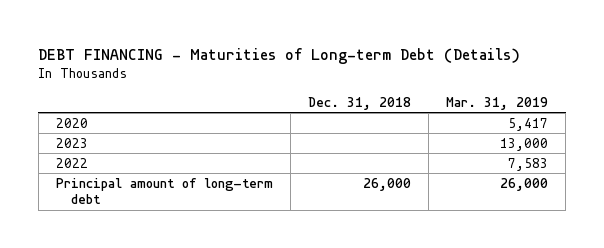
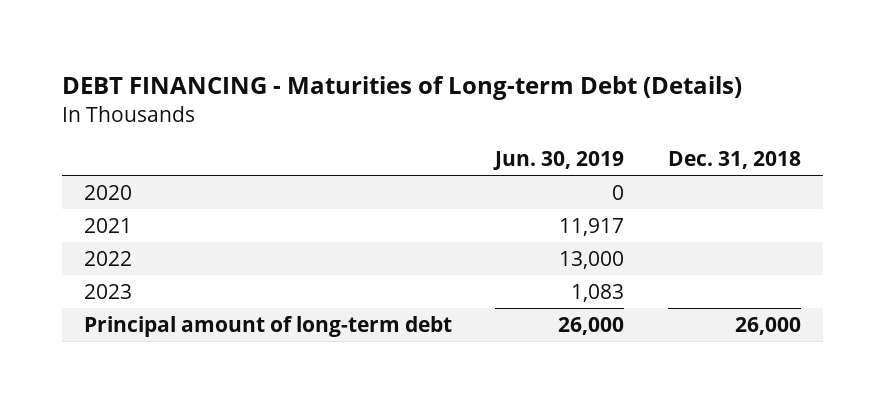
[446,96,549,110] Mar. 31, 2019 -> none
none -> [493,151,625,171] Jun. 30, 2019
none -> [84,217,133,233] 2021
[55,137,88,148] 2023 -> [84,283,133,299] 2023

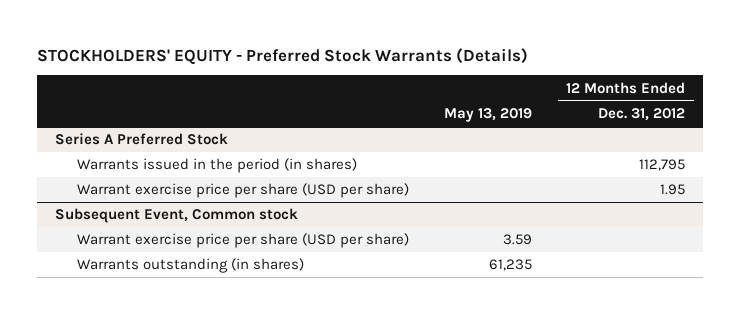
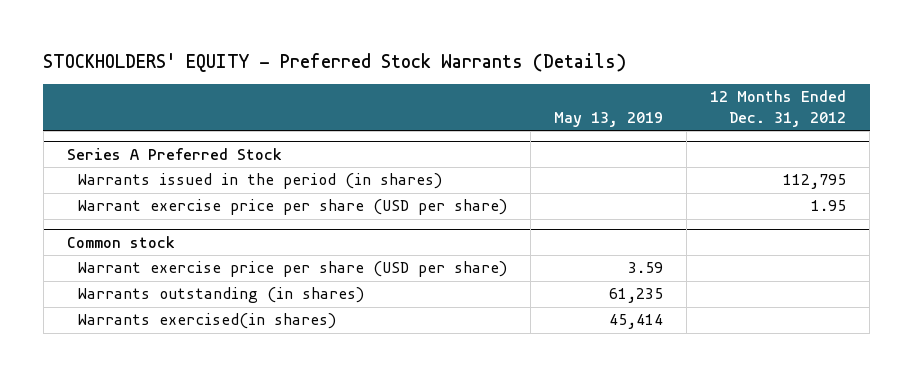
[54,208,298,224] Subsequent Event, Common stock -> [66,235,175,248] Common stock
none -> [78,313,337,330] Warrants exercised(in shares)

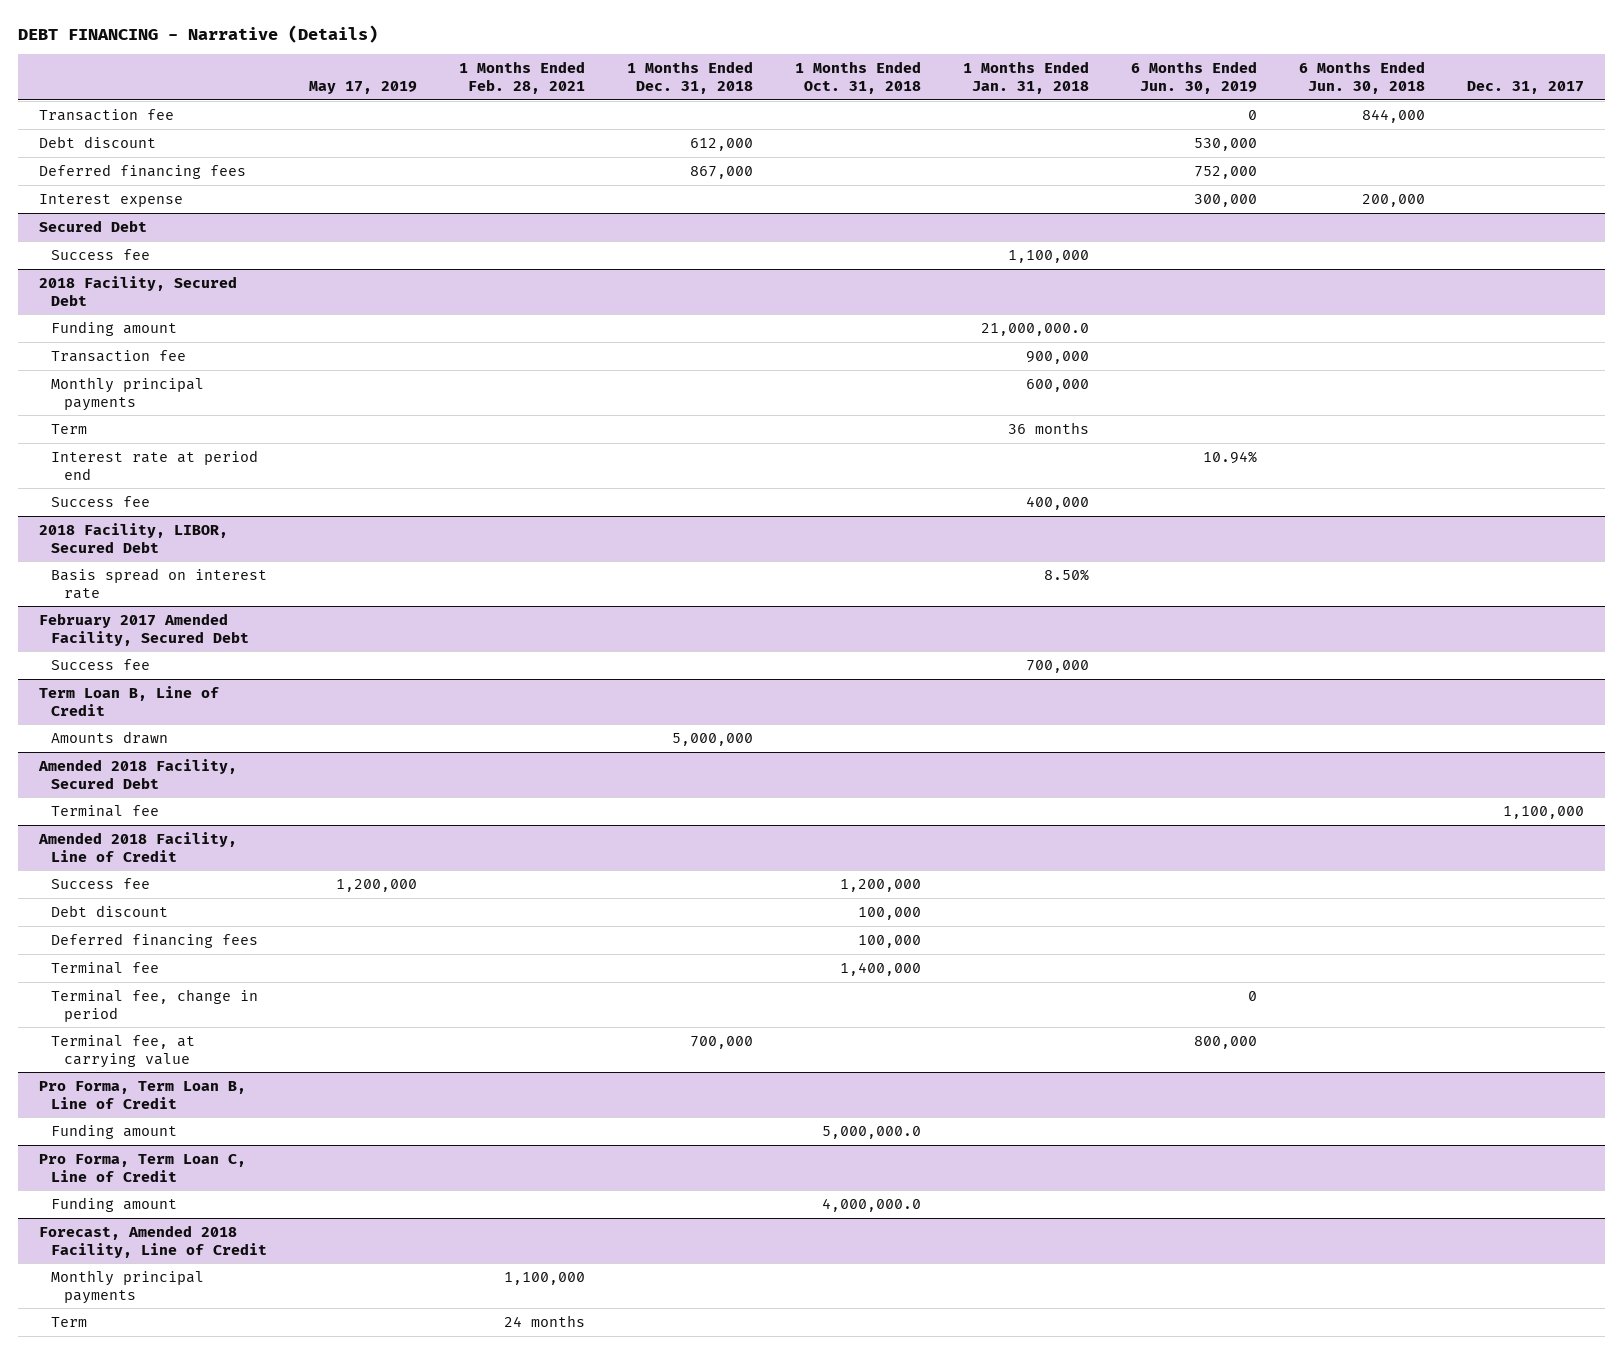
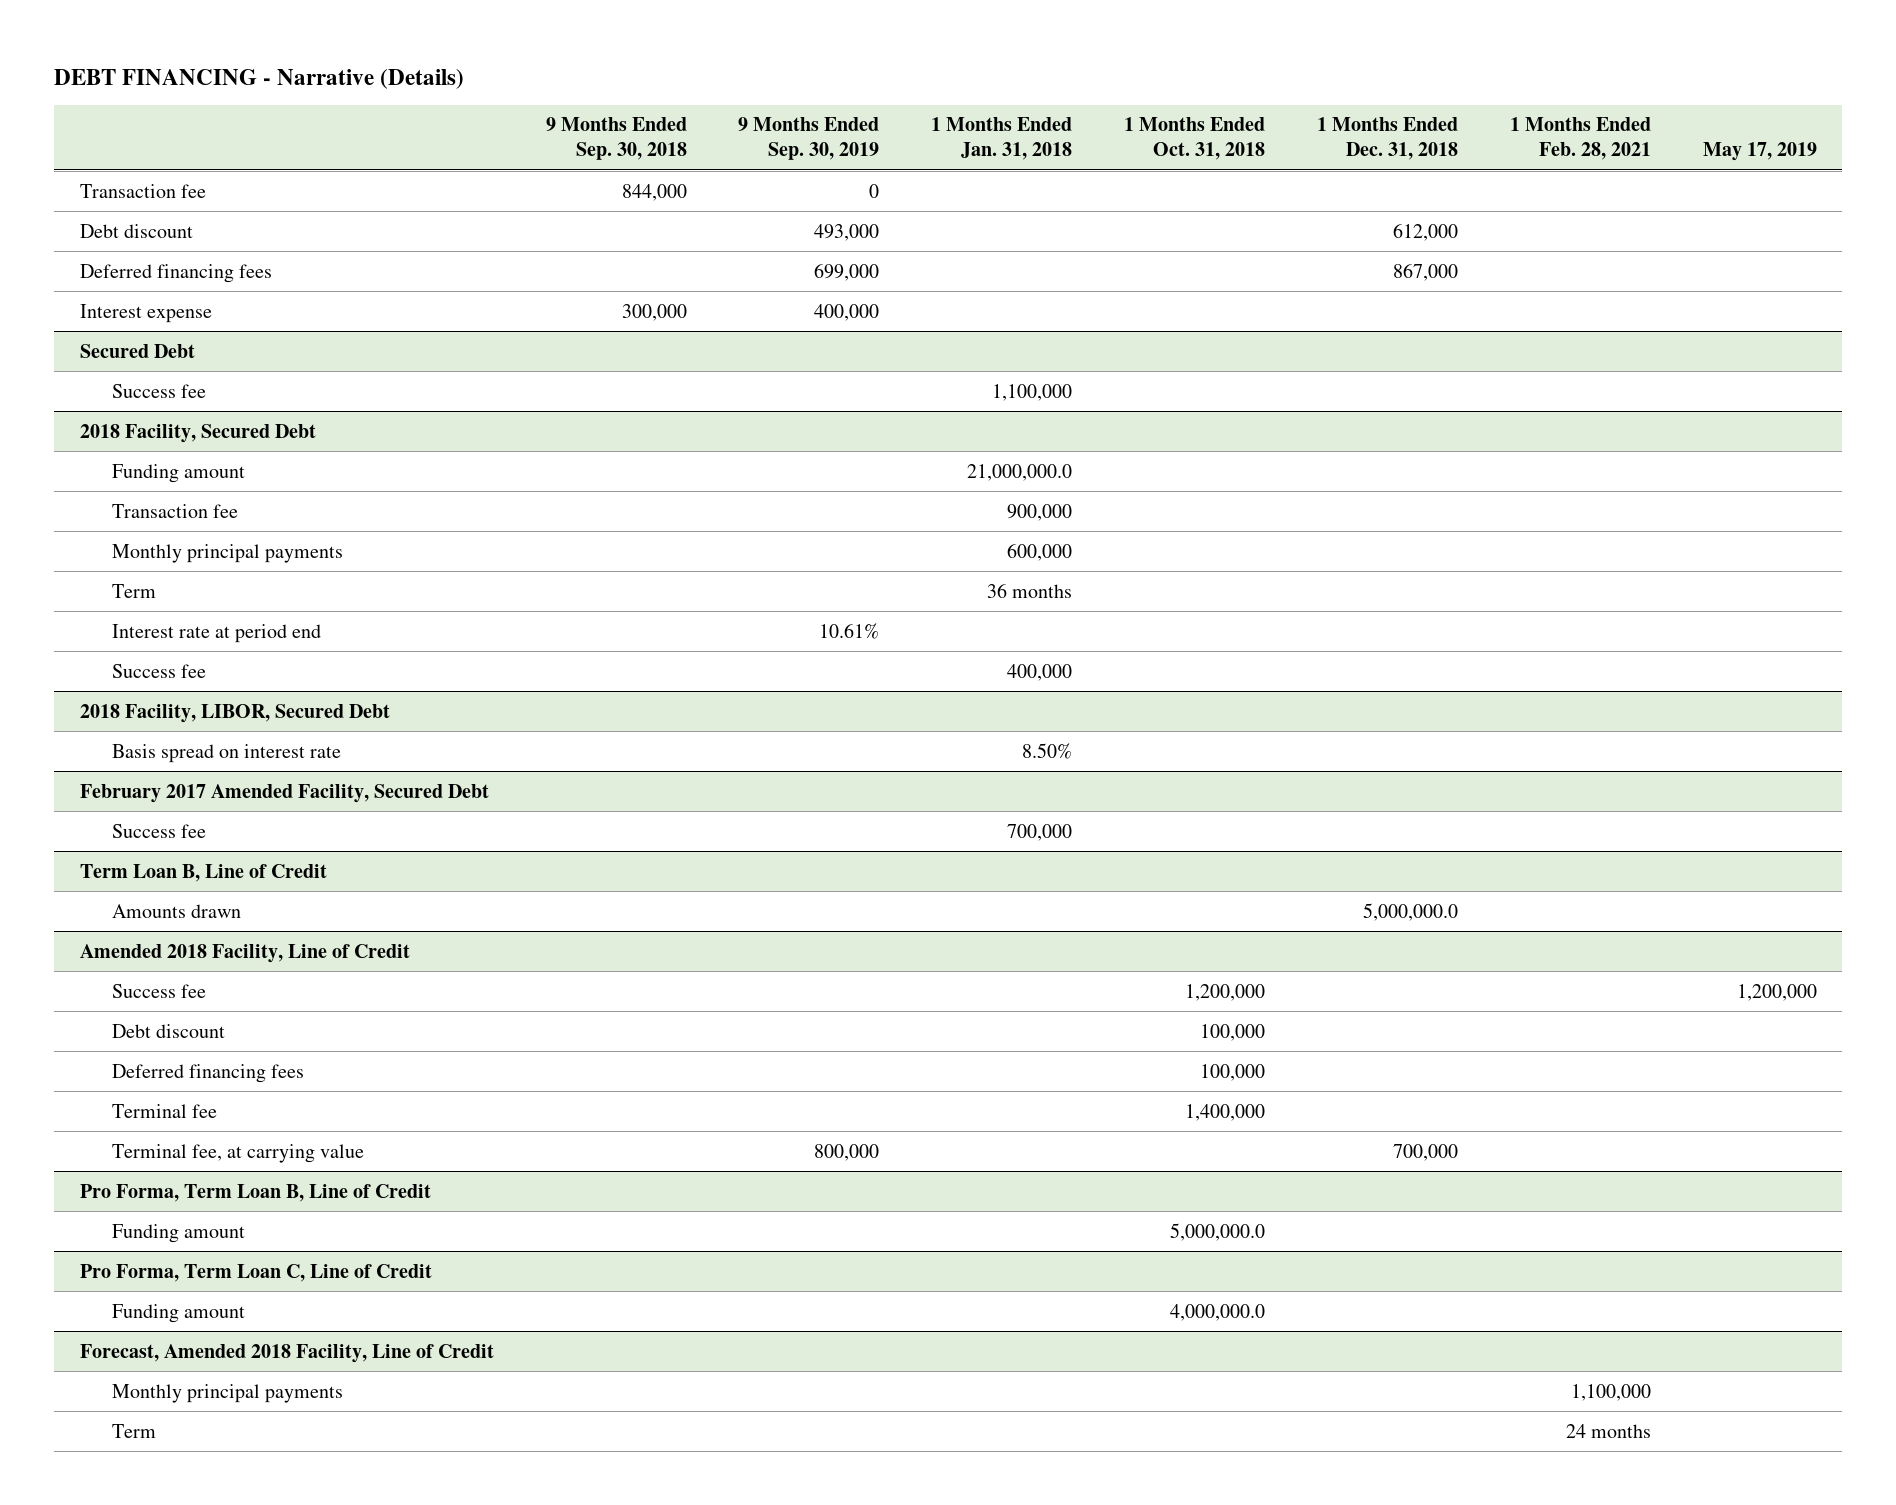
[1131,61,1258,94] 6 Months Ended Jun. 30, 2019 -> none
[1299,61,1426,94] 6 Months Ended Jun. 30, 2018 -> none
[1467,80,1585,94] Dec. 31, 2017 -> none
none -> [545,117,687,161] 9 Months Ended Sep. 30, 2018
none -> [738,117,880,161] 9 Months Ended Sep. 30, 2019
[37,758,237,789] Amended 2018 Facility, Secured Debt -> none
[51,804,160,817] Terminal fee -> none
[672,732,754,746] 5,000,000 -> [1362,902,1458,921] 5,000,000.0
[51,988,259,1022] Terminal fee, change in period -> none

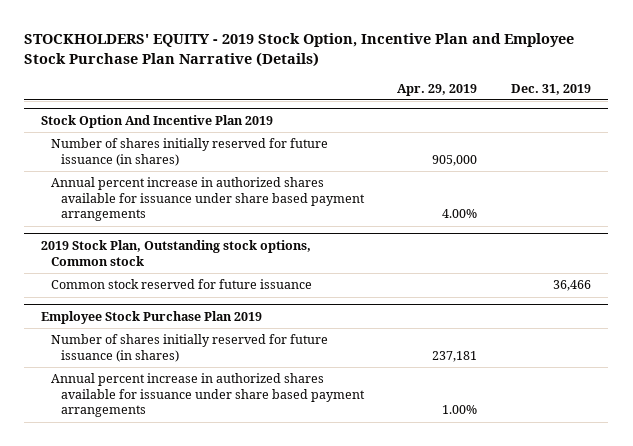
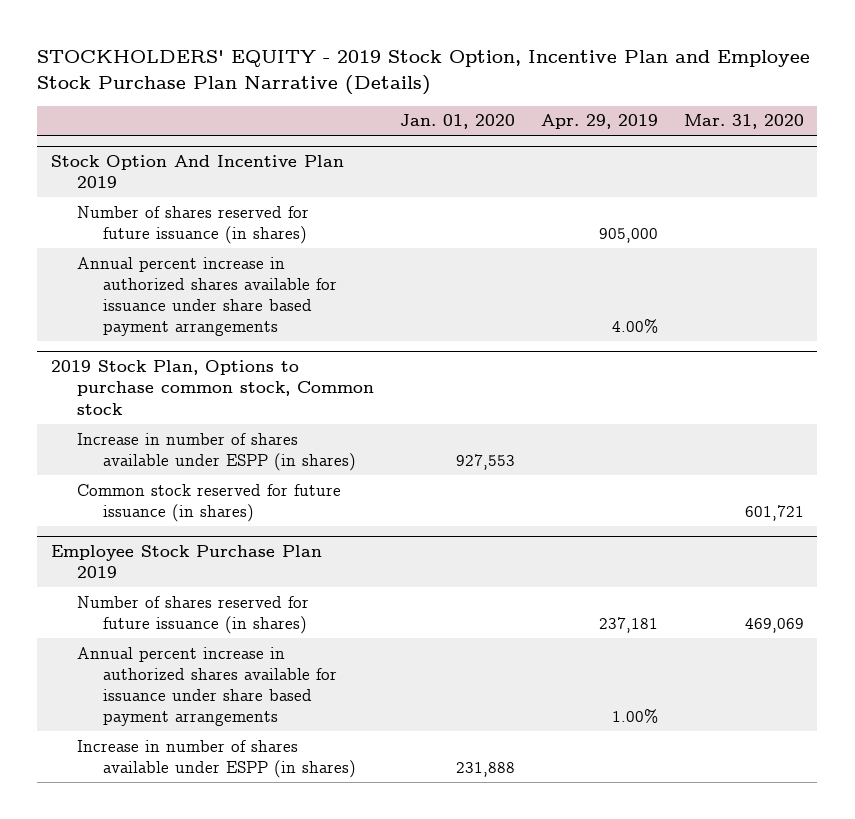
[511,83,592,95] Dec. 31, 2019 -> none
none -> [399,114,515,130] Jan. 01, 2020
none -> [684,114,805,130] Mar. 31, 2020
[50,138,328,166] Number of shares initially reserved for future issuance (in shares) -> [76,205,309,244] Number of shares reserved for future issuance (in shares)
[41,240,312,266] 2019 Stock Plan, Outstanding stock options, Common stock -> [50,360,374,415] 2019 Stock Plan, Options to purchase common stock, Common stock
none -> [76,432,356,471] Increase in number of shares available under ESPP (in shares)
[50,279,312,290] Common stock reserved for future issuance -> [76,483,341,522] Common stock reserved for future issuance (in shares)
[50,334,328,362] Number of shares initially reserved for future issuance (in shares) -> [76,595,309,634] Number of shares reserved for future issuance (in shares)
none -> [76,739,356,778] Increase in number of shares available under ESPP (in shares)

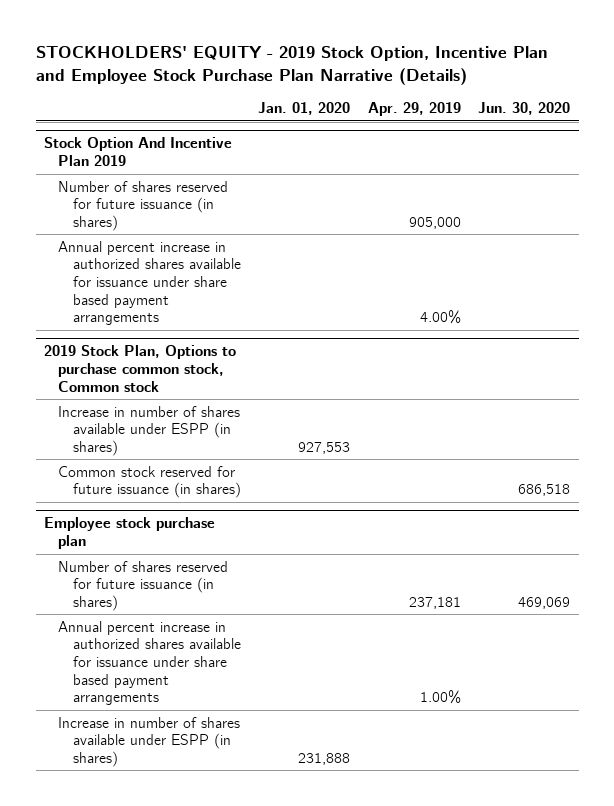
[684,114,805,130] Mar. 31, 2020 -> none
none -> [478,102,571,116] Jun. 30, 2020
[50,545,322,579] Employee Stock Purchase Plan 2019 -> [44,517,216,550] Employee stock purchase plan

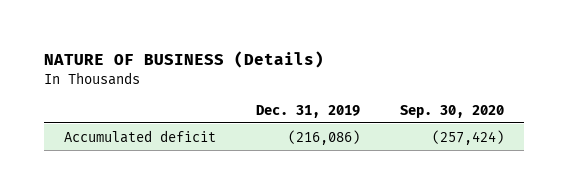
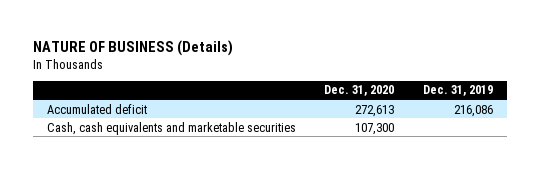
[400,104,505,118] Sep. 30, 2020 -> none
none -> [324,85,395,97] Dec. 31, 2020
[288,129,361,145] (216,086) -> [453,104,493,117] 216,086
none -> [46,121,296,135] Cash, cash equivalents and marketable securities

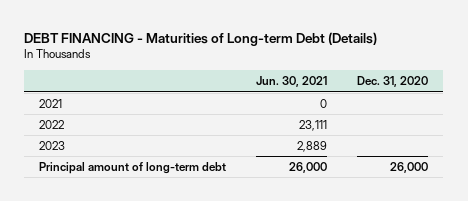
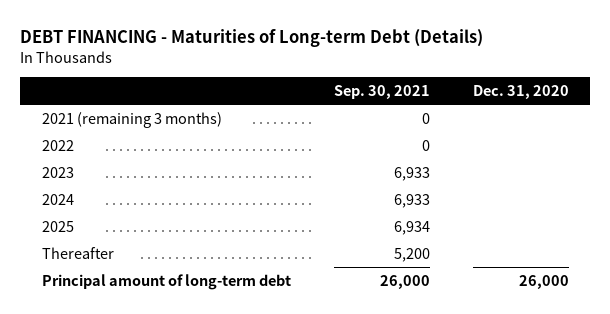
[256,76,328,88] Jun. 30, 2021 -> none
none -> [333,84,430,99] Sep. 30, 2021
[39,98,63,108] 2021 -> [41,111,222,128] 2021 (remaining 3 months)
none -> [41,193,74,205] 2024
none -> [41,220,74,232] 2025
none -> [41,246,114,259] Thereafter

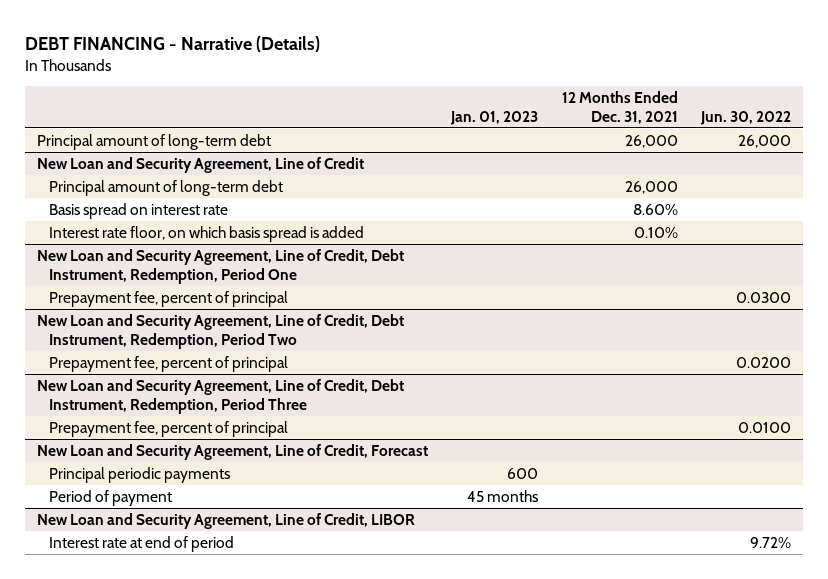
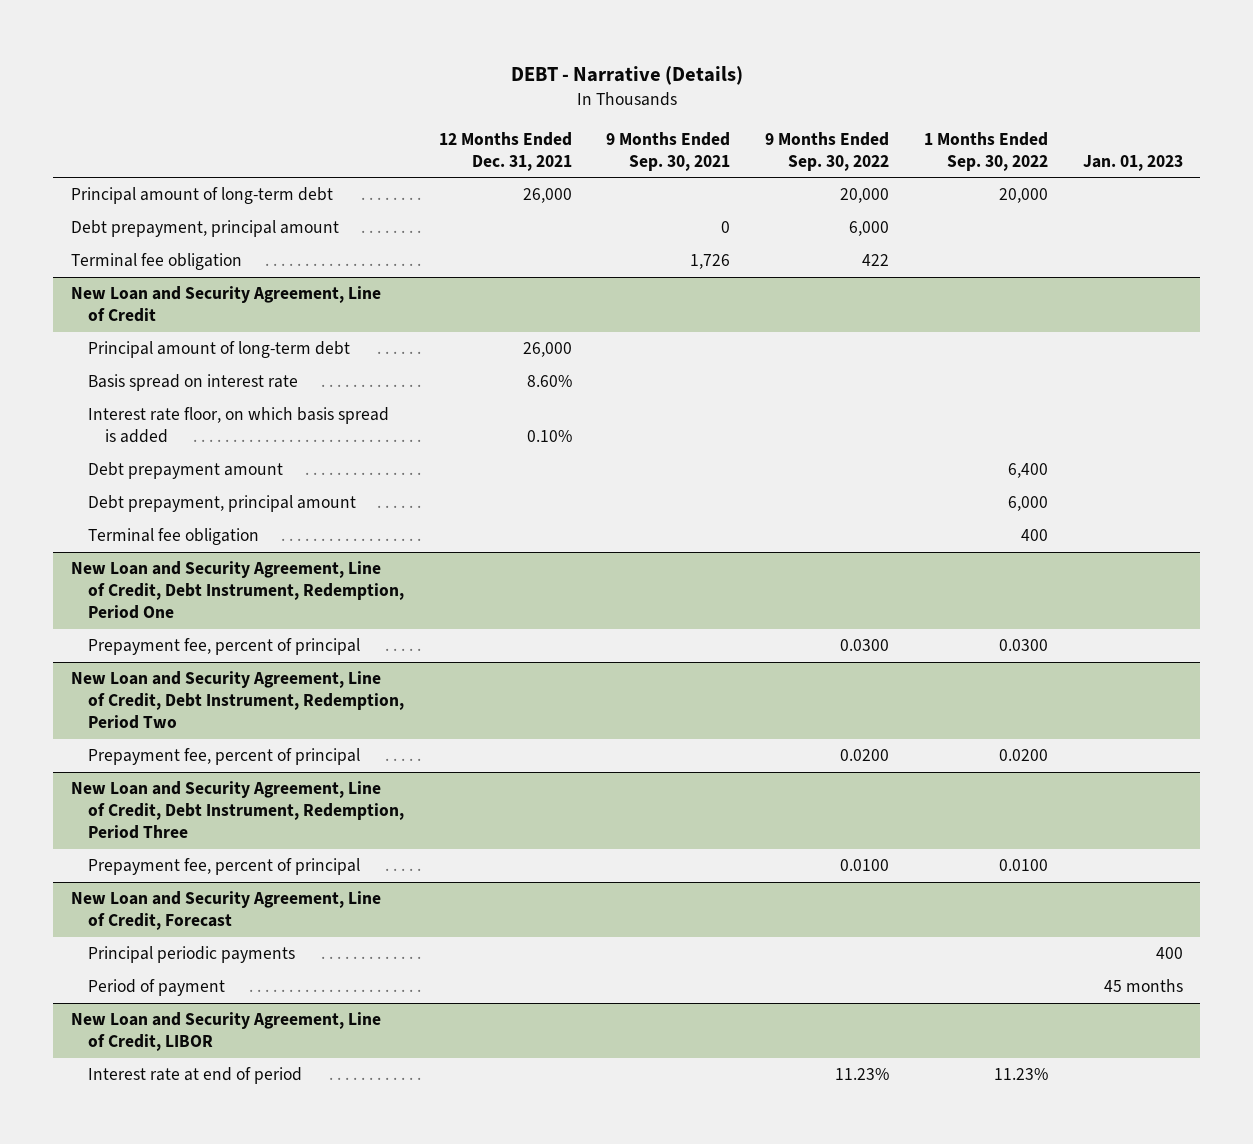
[25,35,321,52] DEBT FINANCING - Narrative (Details) -> [510,65,743,85] DEBT - Narrative (Details)
[699,110,791,125] Jun. 30, 2022 -> none
none -> [606,131,731,171] 9 Months Ended Sep. 30, 2021
none -> [765,131,890,171] 9 Months Ended Sep. 30, 2022
none -> [923,131,1048,171] 1 Months Ended Sep. 30, 2022
none -> [70,220,339,238] Debt prepayment, principal amount
none -> [70,253,242,271] Terminal fee obligation
none -> [87,462,283,480] Debt prepayment amount
none -> [87,495,356,513] Debt prepayment, principal amount
none -> [87,528,259,546] Terminal fee obligation
[507,468,539,480] 600 -> [1155,947,1183,960] 400

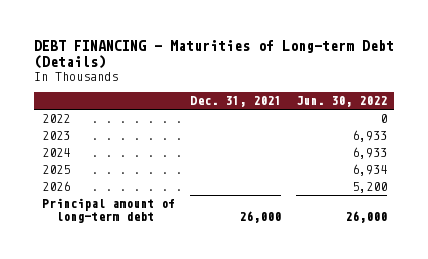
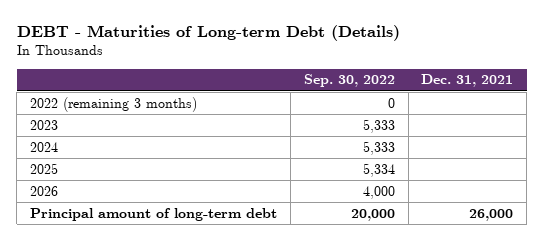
[34,39,395,70] DEBT FINANCING - Maturities of Long-term Debt (Details) -> [16,25,400,42] DEBT - Maturities of Long-term Debt (Details)
[295,96,387,108] Jun. 30, 2022 -> none
none -> [303,74,395,88] Sep. 30, 2022
[41,114,70,124] 2022 -> [30,96,198,112] 2022 (remaining 3 months)

